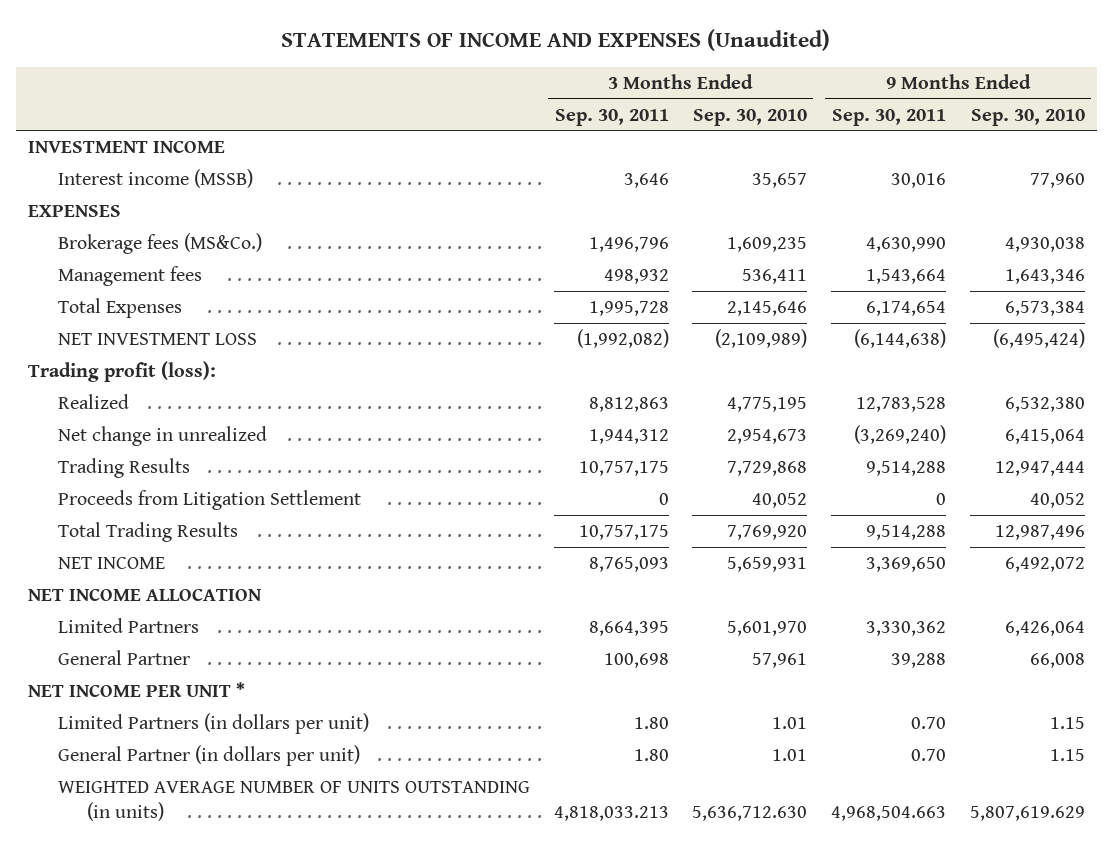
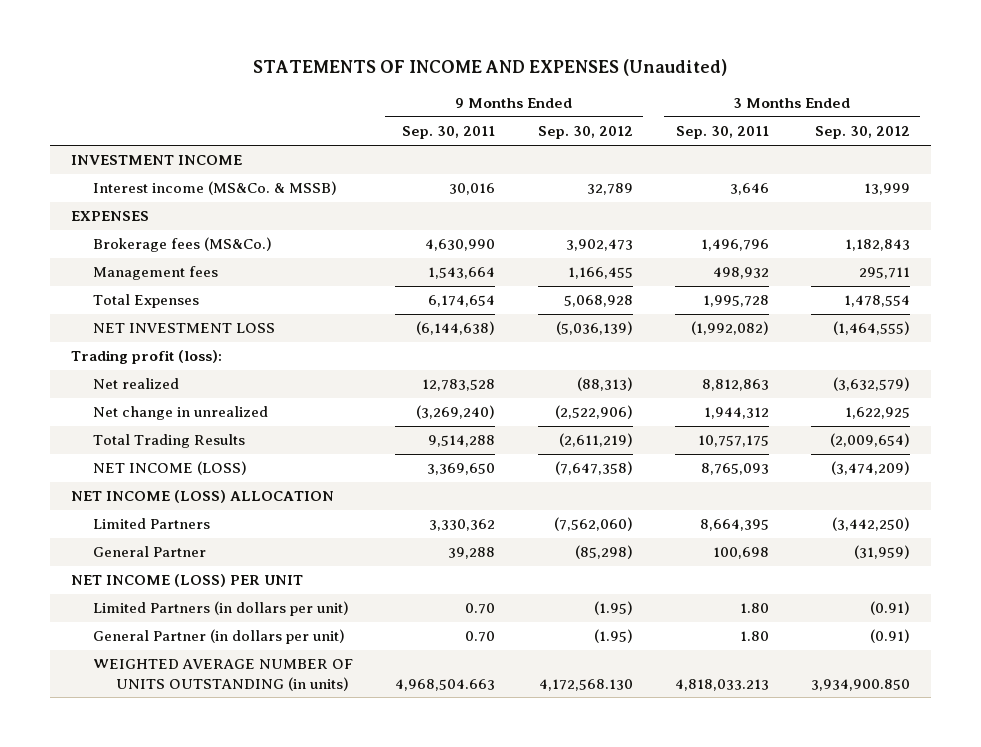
[693,108,808,126] Sep. 30, 2010 -> none
[970,108,1085,126] Sep. 30, 2010 -> none
none -> [537,126,633,140] Sep. 30, 2012
none -> [814,126,910,140] Sep. 30, 2012
[57,168,253,188] Interest income (MSSB) -> [93,181,338,196] Interest income (MS&Co. & MSSB)
[57,393,129,409] Realized -> [93,378,180,390] Net realized
[57,457,190,478] Trading Results -> none
[57,489,361,510] Proceeds from Litigation Settlement -> none
[57,556,165,569] NET INCOME -> [93,461,248,476] NET INCOME (LOSS)
[28,587,262,601] NET INCOME ALLOCATION -> [70,490,334,504] NET INCOME (LOSS) ALLOCATION
[28,681,246,697] NET INCOME PER UNIT * -> [70,574,303,588] NET INCOME (LOSS) PER UNIT

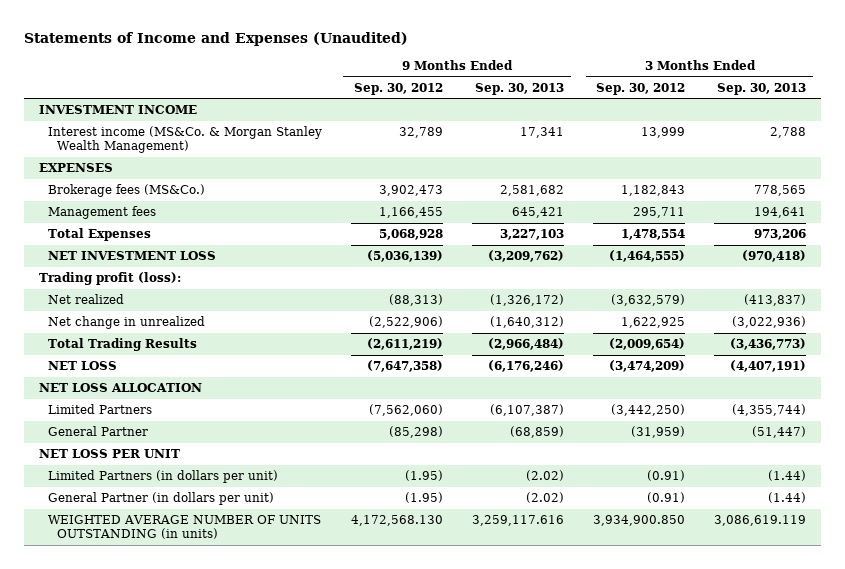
[253,59,728,77] STATEMENTS OF INCOME AND EXPENSES (Unaudited) -> [24,31,409,46] Statements of Income and Expenses (Unaudited)
[402,126,496,140] Sep. 30, 2011 -> none
[675,126,769,140] Sep. 30, 2011 -> none
none -> [474,82,564,95] Sep. 30, 2013
none -> [717,82,807,95] Sep. 30, 2013
[93,181,338,196] Interest income (MS&Co. & MSSB) -> [47,126,322,154] Interest income (MS&Co. & Morgan Stanley Wealth Management)
[93,461,248,476] NET INCOME (LOSS) -> [47,361,117,371] NET LOSS
[70,490,334,504] NET INCOME (LOSS) ALLOCATION -> [38,383,202,393] NET LOSS ALLOCATION
[70,574,303,588] NET INCOME (LOSS) PER UNIT -> [38,449,180,459] NET LOSS PER UNIT

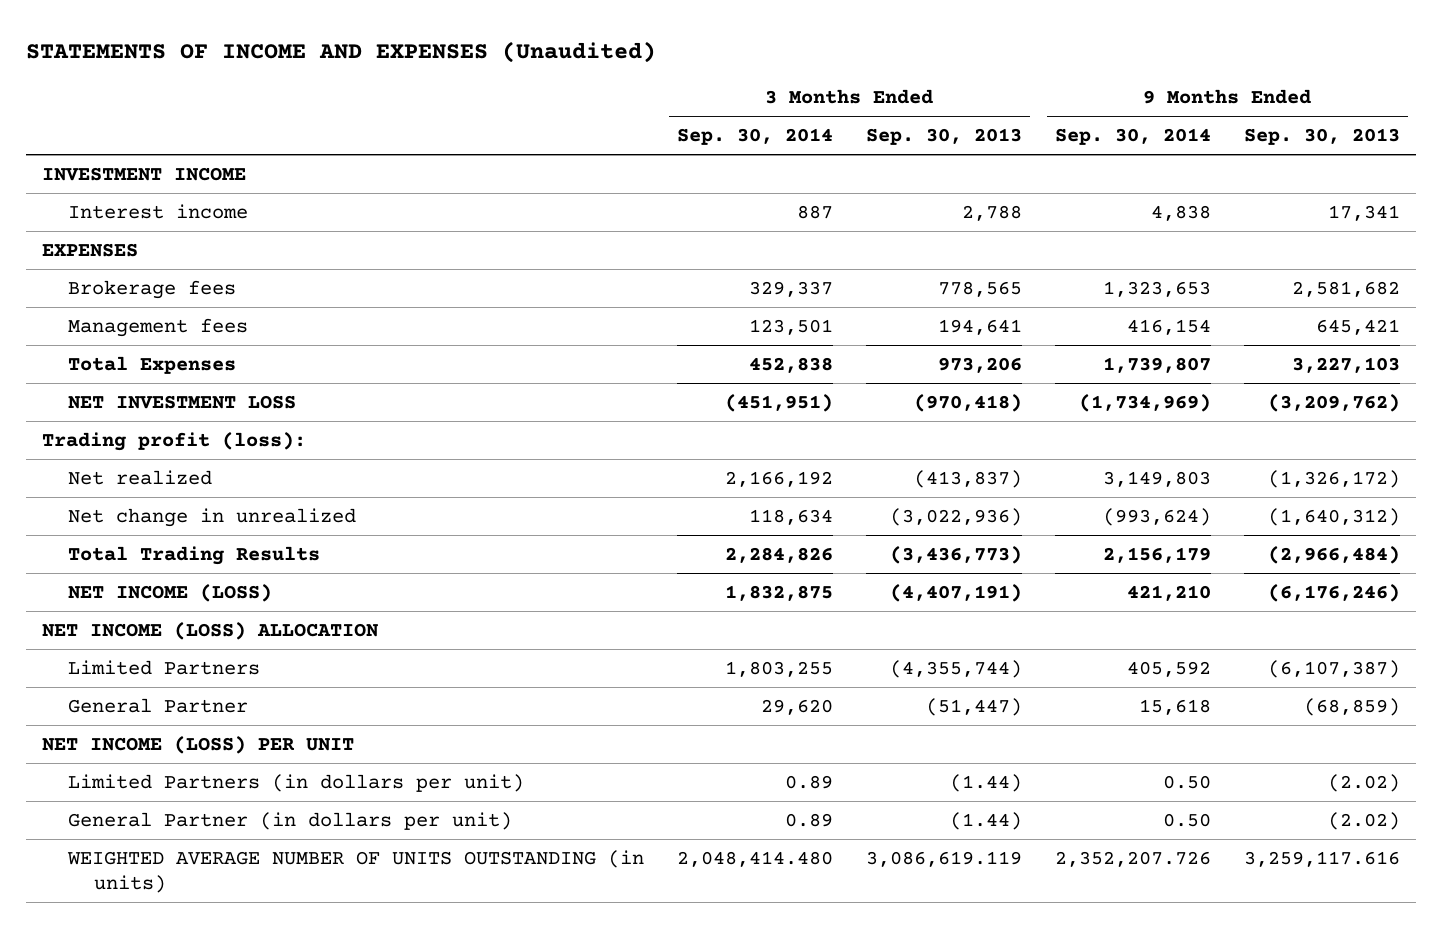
[24,31,409,46] Statements of Income and Expenses (Unaudited) -> [25,40,656,63] STATEMENTS OF INCOME AND EXPENSES (Unaudited)
[353,82,443,95] Sep. 30, 2012 -> none
[596,82,686,95] Sep. 30, 2012 -> none
none -> [676,128,833,146] Sep. 30, 2014
none -> [1054,128,1211,146] Sep. 30, 2014
[47,126,322,154] Interest income (MS&Co. & Morgan Stanley Wealth Management) -> [67,204,248,220] Interest income
[47,184,205,198] Brokerage fees (MS&Co.) -> [67,280,236,300] Brokerage fees
[47,361,117,371] NET LOSS -> [67,584,272,603] NET INCOME (LOSS)
[38,383,202,393] NET LOSS ALLOCATION -> [42,622,379,641] NET INCOME (LOSS) ALLOCATION
[38,449,180,459] NET LOSS PER UNIT -> [42,736,355,755] NET INCOME (LOSS) PER UNIT

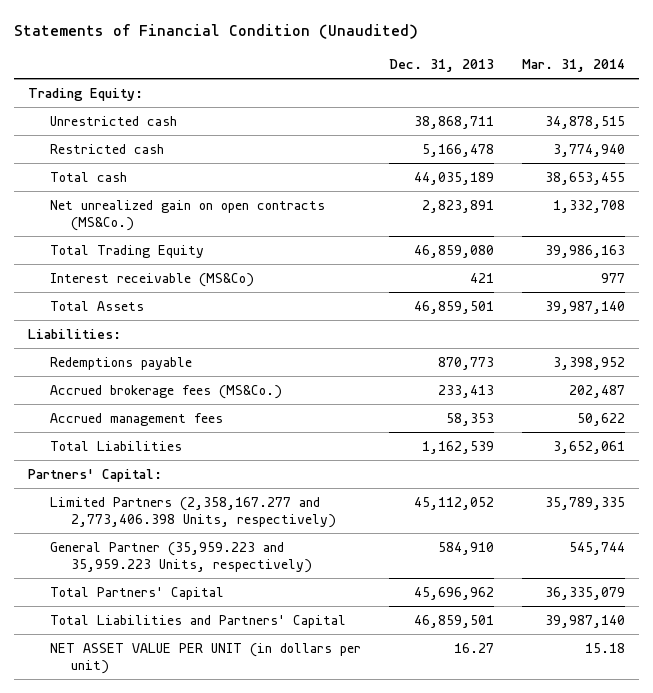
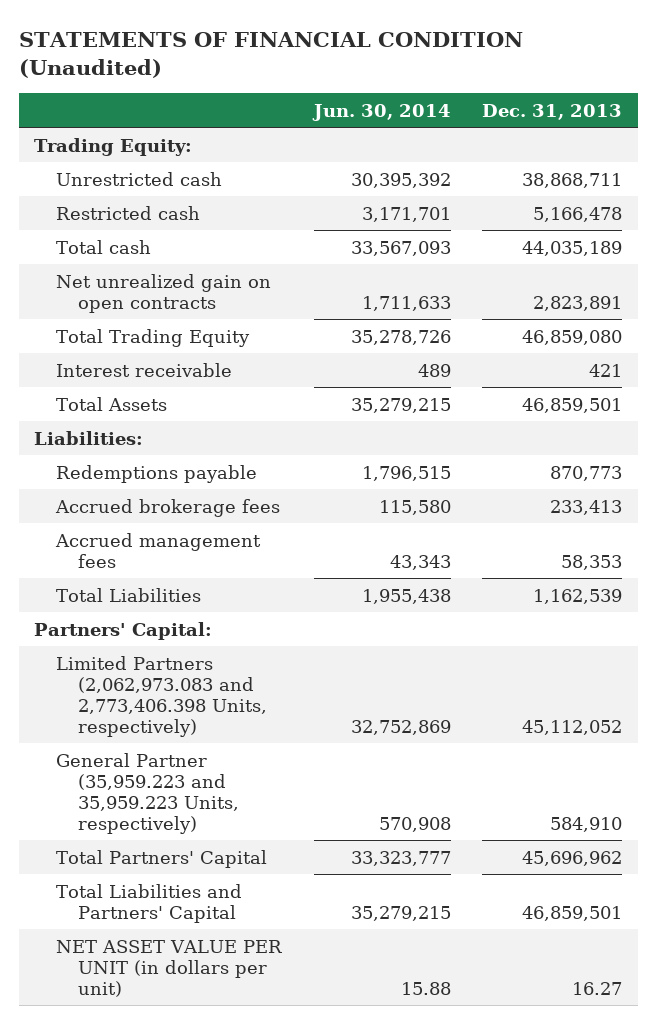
[13,23,418,39] Statements of Financial Condition (Unaudited) -> [18,31,523,78] STATEMENTS OF FINANCIAL CONDITION (Unaudited)
[521,58,625,72] Mar. 31, 2014 -> none
none -> [311,103,451,121] Jun. 30, 2014
[49,199,325,231] Net unrealized gain on open contracts (MS&Co.) -> [56,273,272,313] Net unrealized gain on open contracts
[49,272,254,287] Interest receivable (MS&Co) -> [56,362,233,377] Interest receivable
[49,384,282,399] Accrued brokerage fees (MS&Co.) -> [55,498,281,517] Accrued brokerage fees
[49,496,336,528] Limited Partners (2,358,167.277 and 2,773,406.398 Units, respectively) -> [56,655,267,737] Limited Partners (2,062,973.083 and 2,773,406.398 Units, respectively)

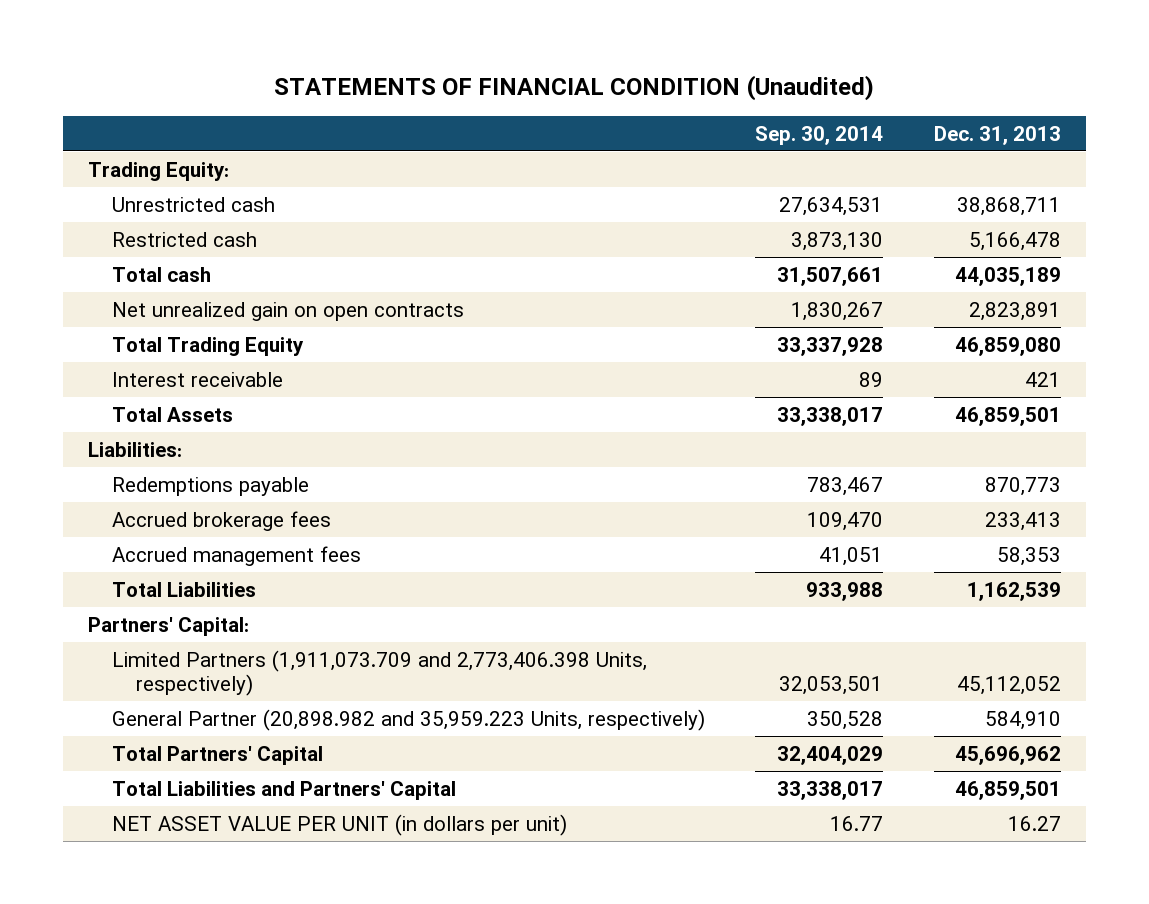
[311,103,451,121] Jun. 30, 2014 -> none
none -> [755,125,884,145] Sep. 30, 2014
[56,655,267,737] Limited Partners (2,062,973.083 and 2,773,406.398 Units, respectively) -> [112,649,648,696] Limited Partners (1,911,073.709 and 2,773,406.398 Units, respectively)
[56,752,239,834] General Partner (35,959.223 and 35,959.223 Units, respectively) -> [112,708,706,731] General Partner (20,898.982 and 35,959.223 Units, respectively)

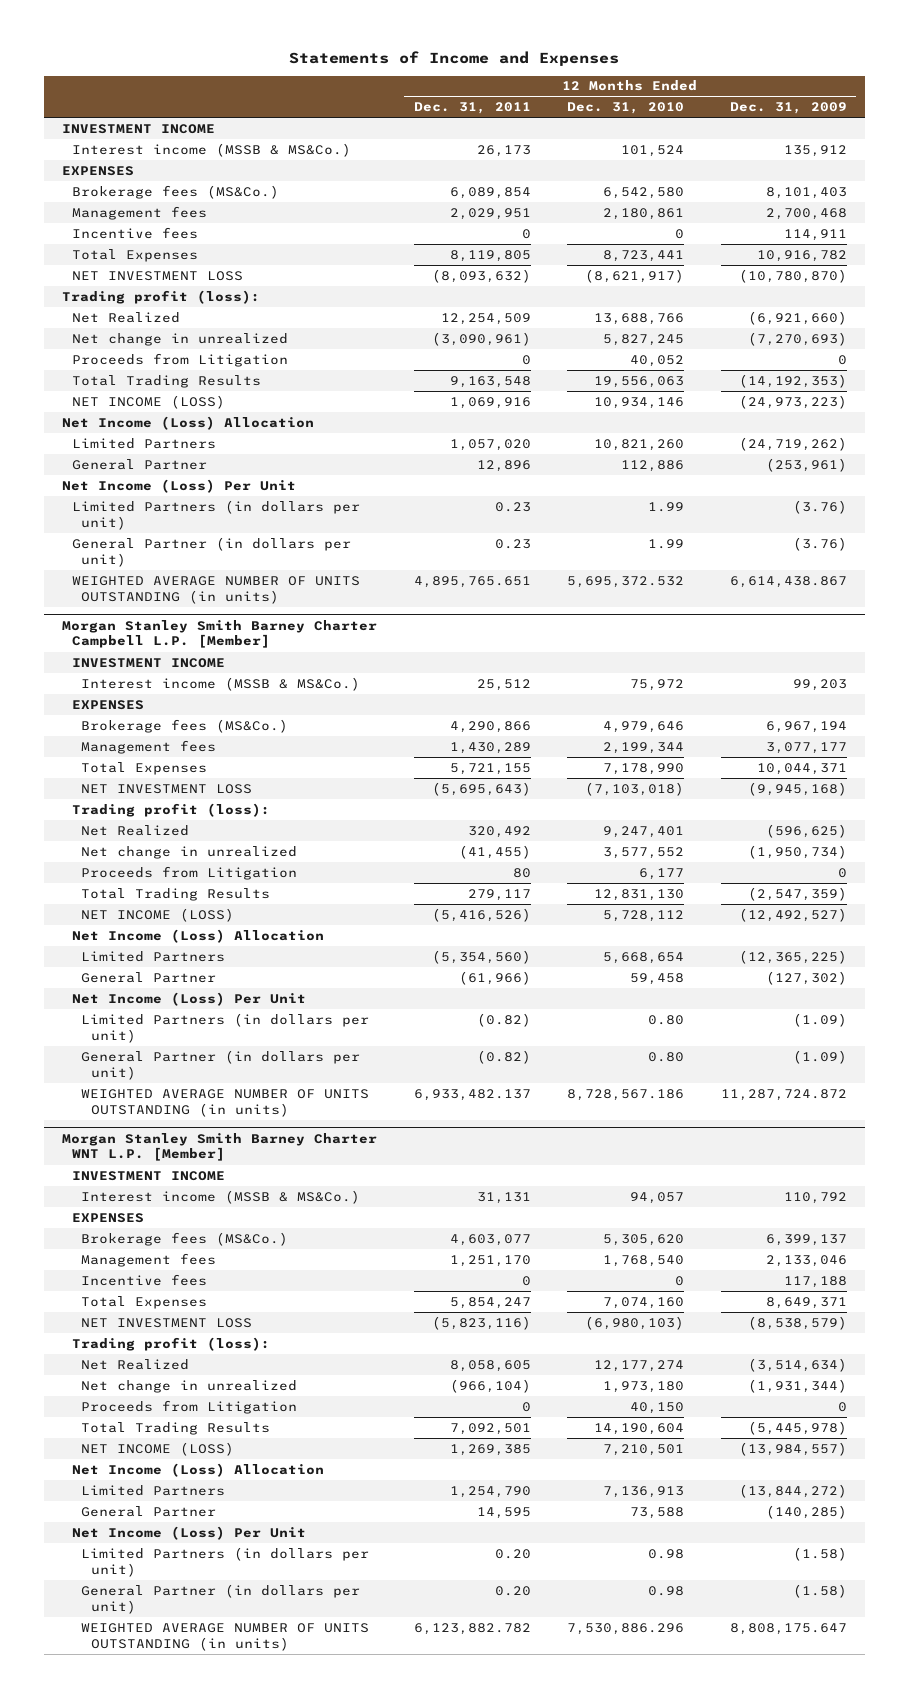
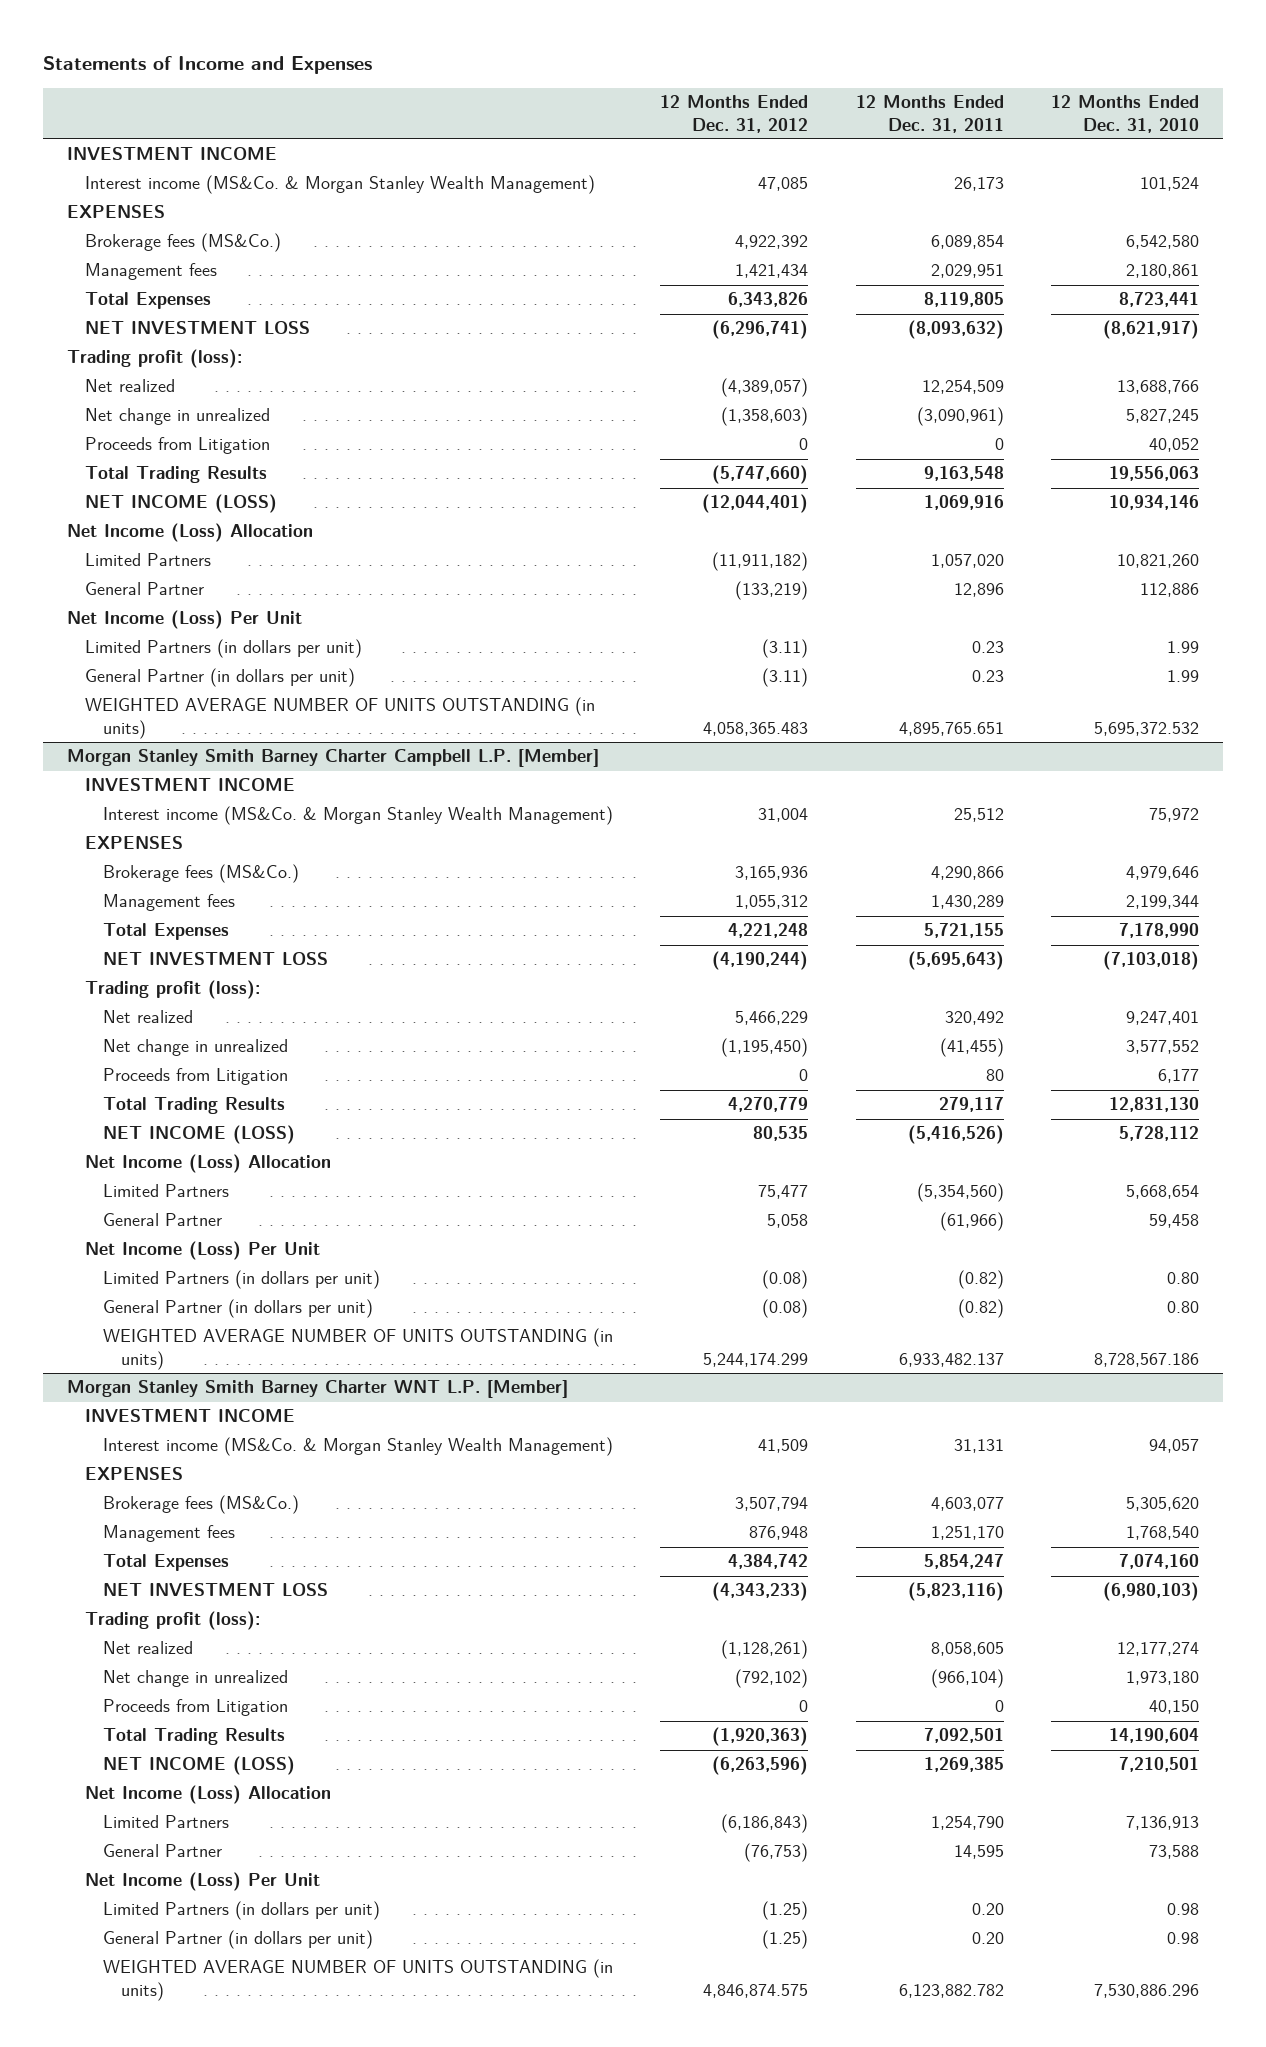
[729,102,847,115] Dec. 31, 2009 -> none
none -> [660,95,809,133] 12 Months Ended Dec. 31, 2012
[71,142,351,157] Interest income (MSSB & MS&Co.) -> [84,175,595,195] Interest income (MS&Co. & Morgan Stanley Wealth Management)
[71,226,198,239] Incentive fees -> none
[71,311,180,323] Net Realized -> [84,379,175,393] Net realized
[81,676,361,691] Interest income (MSSB & MS&Co.) -> [102,806,613,826] Interest income (MS&Co. & Morgan Stanley Wealth Management)
[81,824,190,836] Net Realized -> [102,1010,193,1024] Net realized
[81,1189,361,1204] Interest income (MSSB & MS&Co.) -> [102,1437,613,1457] Interest income (MS&Co. & Morgan Stanley Wealth Management)
[81,1273,208,1286] Incentive fees -> none
[81,1358,190,1370] Net Realized -> [102,1641,193,1655] Net realized

